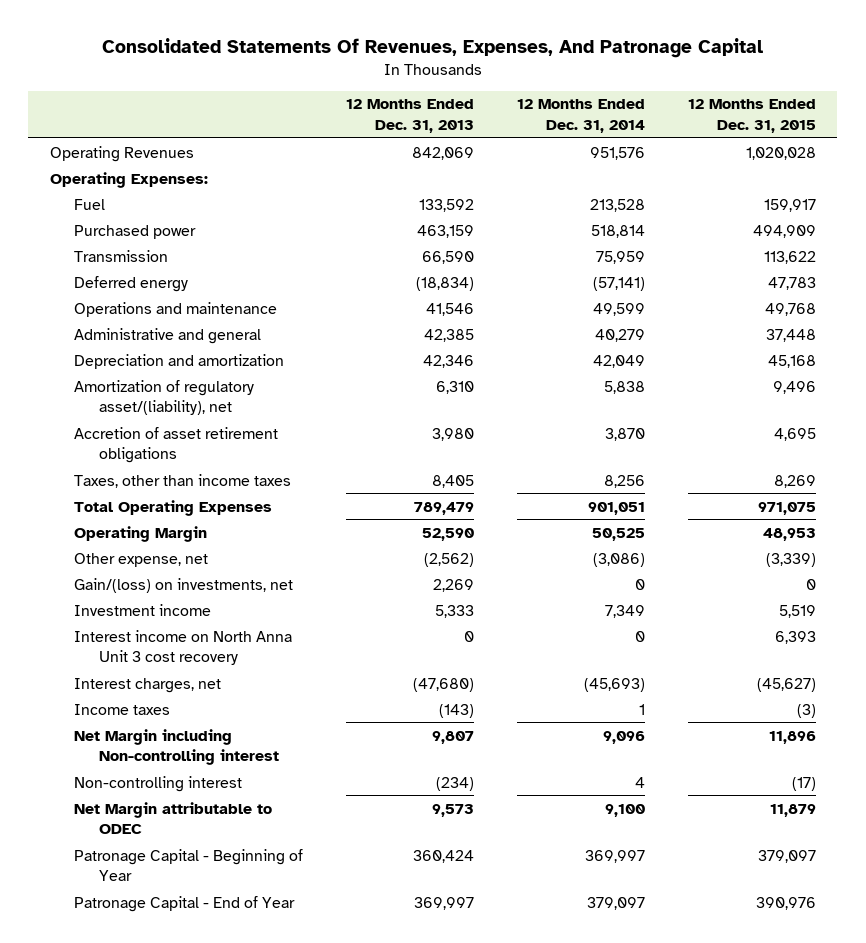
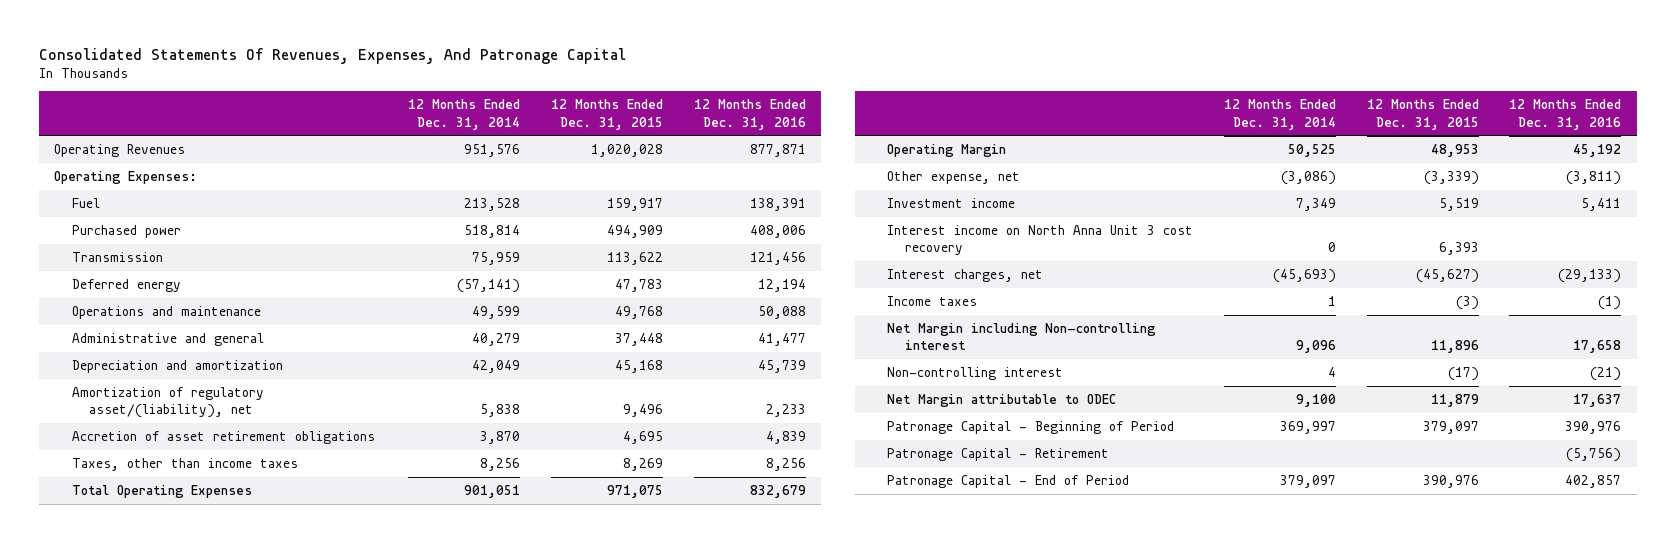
[346,99,475,134] 12 Months Ended Dec. 31, 2013 -> none
none -> [693,99,806,130] 12 Months Ended Dec. 31, 2016
[74,577,294,593] Gain/(loss) on investments, net -> none
[74,848,304,882] Patronage Capital - Beginning of Year -> [887,420,1175,434] Patronage Capital - Beginning of Period
none -> [887,447,1110,461] Patronage Capital - Retirement
[74,895,296,912] Patronage Capital - End of Year -> [887,474,1130,488] Patronage Capital - End of Period

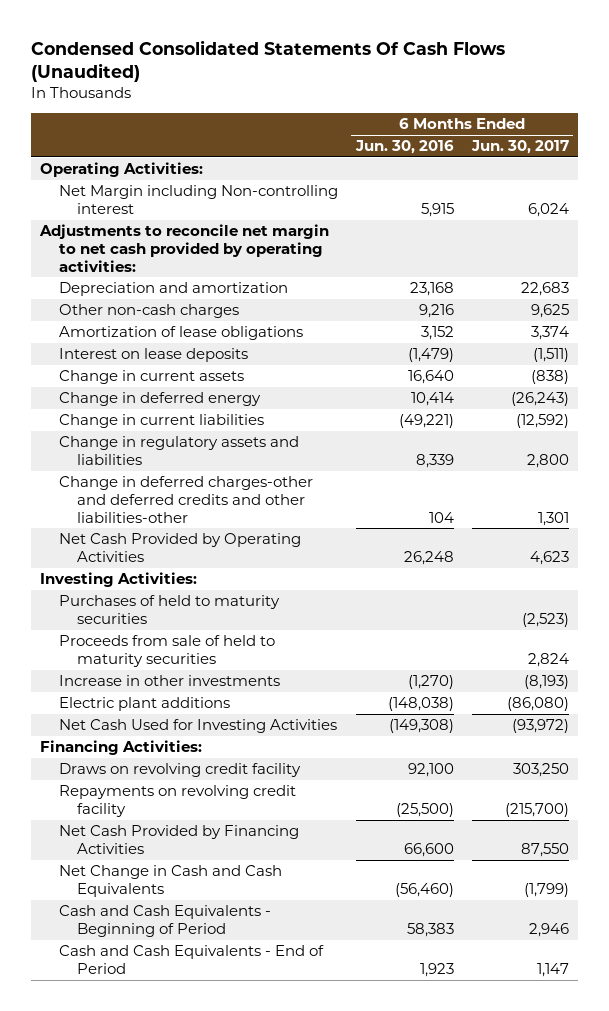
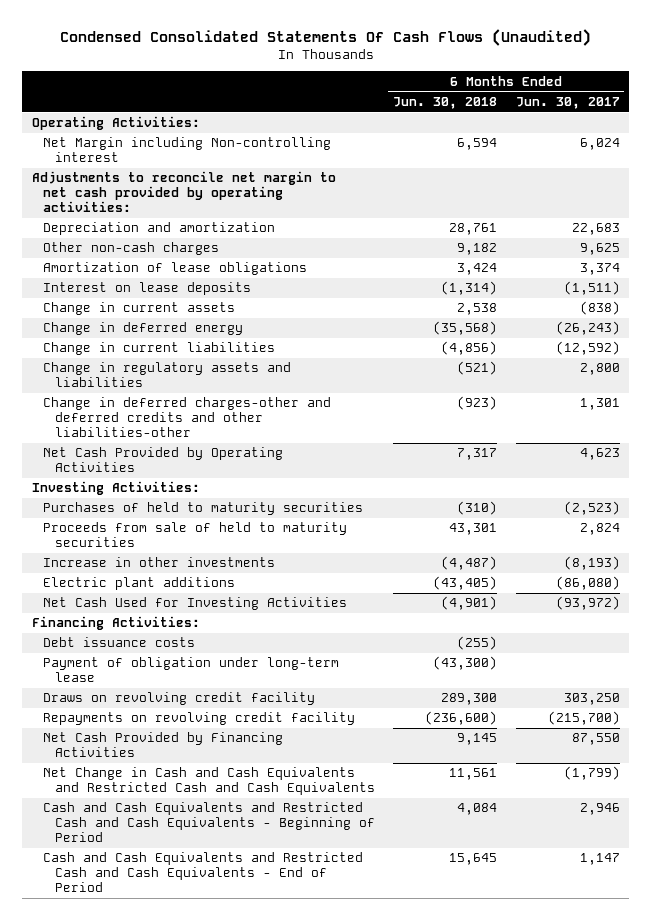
[354,140,454,155] Jun. 30, 2016 -> none
none -> [393,96,498,109] Jun. 30, 2018
none -> [43,637,196,648] Debt issuance costs
none -> [43,657,340,683] Payment of obligation under long-term lease
[58,865,282,897] Net Change in Cash and Cash Equivalents -> [43,767,375,796] Net Change in Cash and Cash Equivalents and Restricted Cash and Cash Equivalents
[58,905,271,937] Cash and Cash Equivalents - Beginning of Period -> [43,802,375,843] Cash and Cash Equivalents and Restricted Cash and Cash Equivalents - Beginning of Period
[58,945,324,974] Cash and Cash Equivalents - End of Period -> [43,852,364,893] Cash and Cash Equivalents and Restricted Cash and Cash Equivalents - End of Period

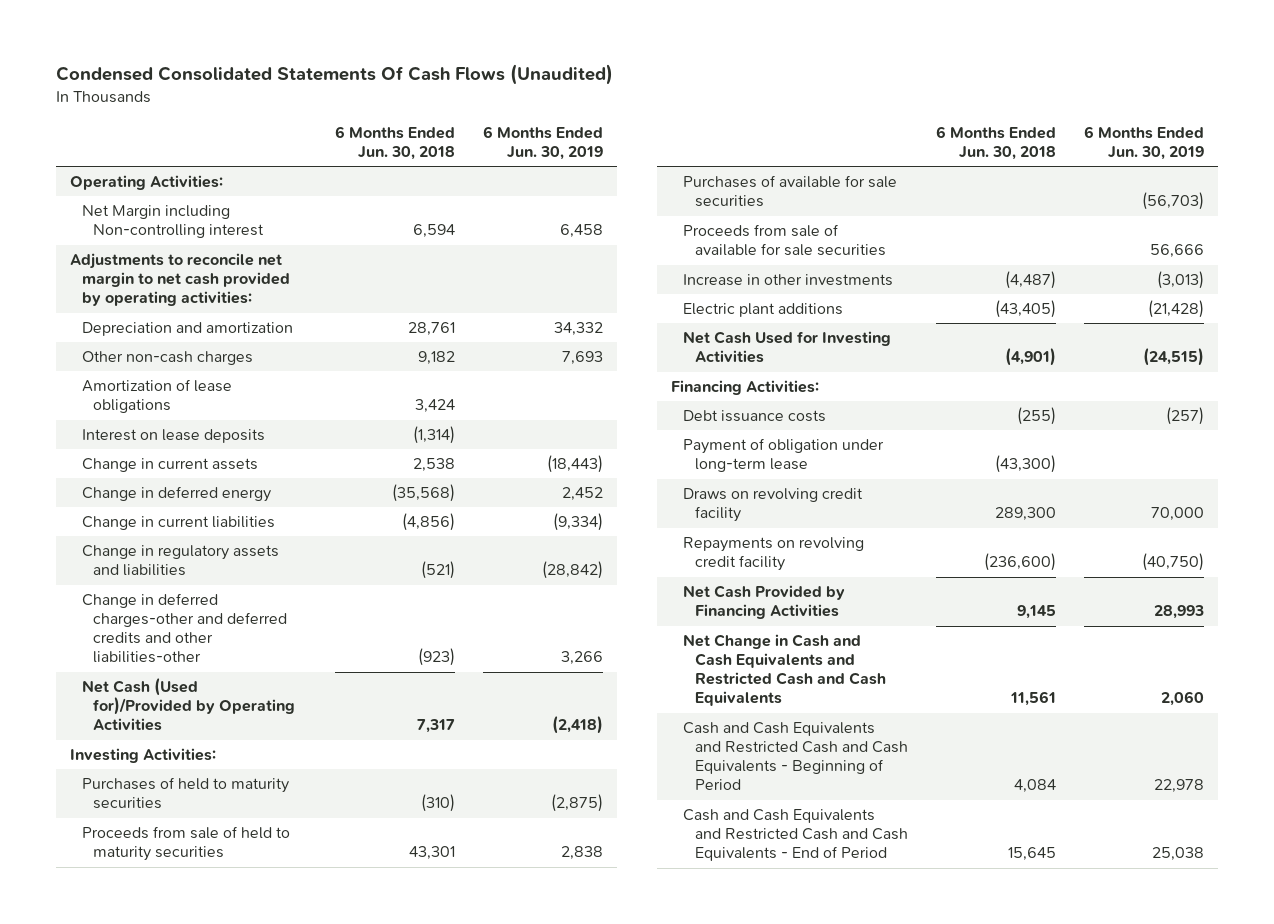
[515,96,620,109] Jun. 30, 2017 -> none
none -> [482,125,603,160] 6 Months Ended Jun. 30, 2019
[43,447,284,473] Net Cash Provided by Operating Activities -> [81,678,296,732] Net Cash (Used for)/Provided by Operating Activities
none -> [682,175,897,208] Purchases of available for sale securities
none -> [682,224,886,257] Proceeds from sale of available for sale securities

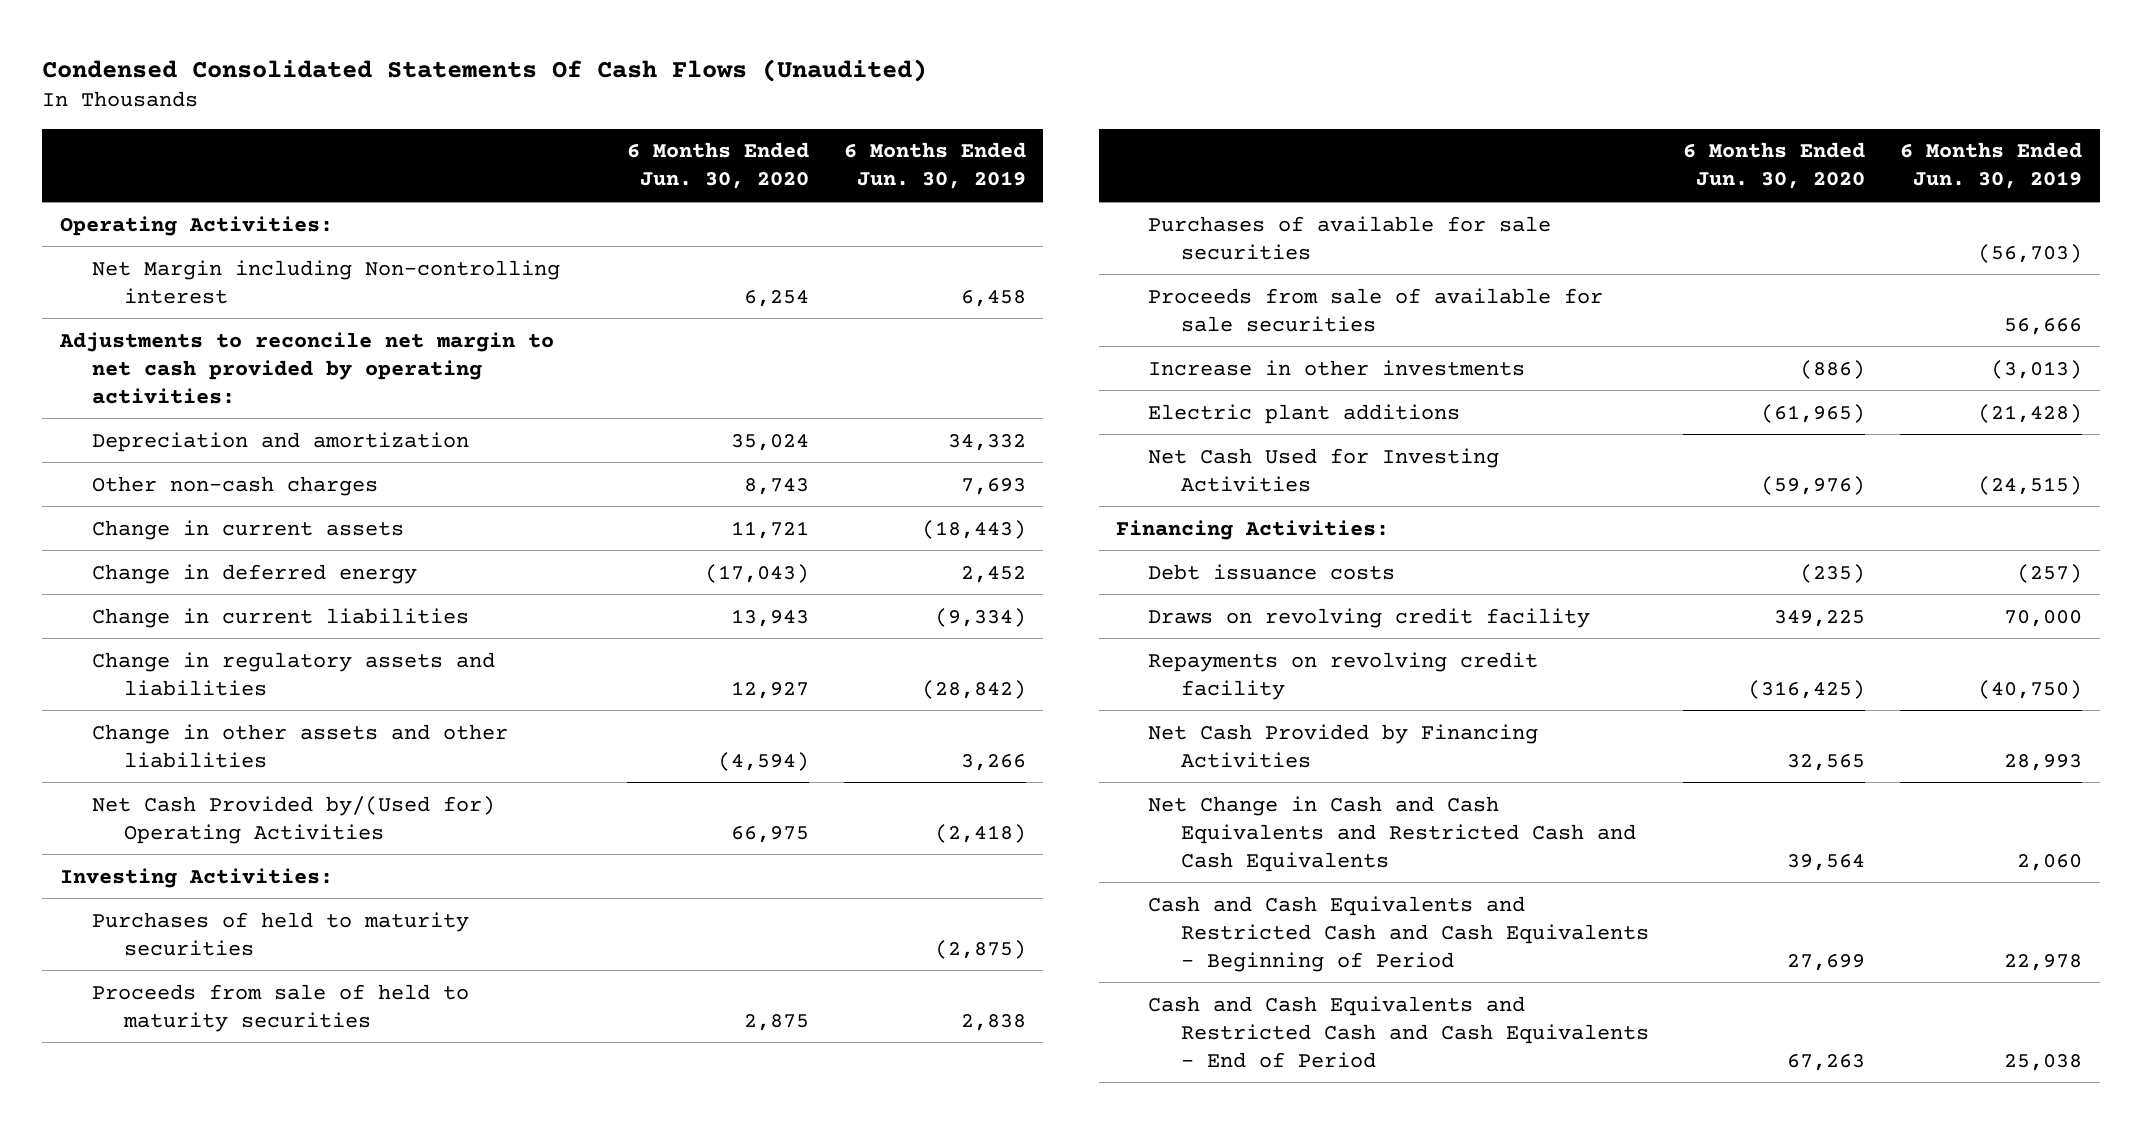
[334,125,455,160] 6 Months Ended Jun. 30, 2018 -> none
none -> [626,142,809,190] 6 Months Ended Jun. 30, 2020
[81,379,232,414] Amortization of lease obligations -> none
[81,429,265,444] Interest on lease deposits -> none
[81,593,288,664] Change in deferred charges-other and deferred credits and other liabilities-other -> [91,723,508,768] Change in other assets and other liabilities
[81,678,296,732] Net Cash (Used for)/Provided by Operating Activities -> [91,795,495,844] Net Cash Provided by/(Used for) Operating Activities
[682,438,884,473] Payment of obligation under long-term lease -> none

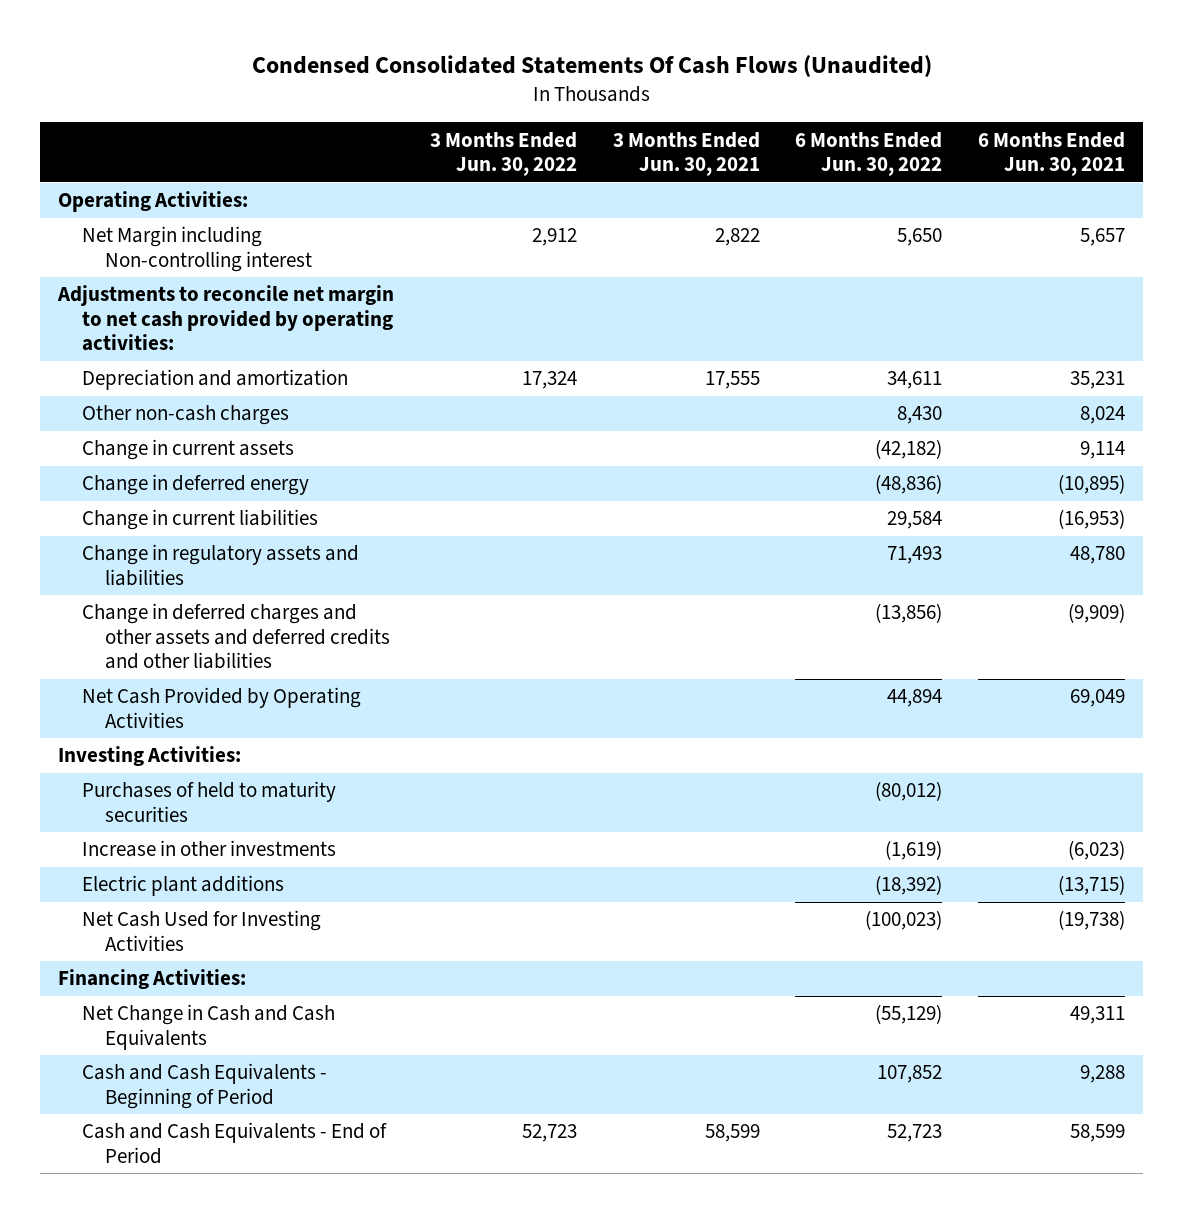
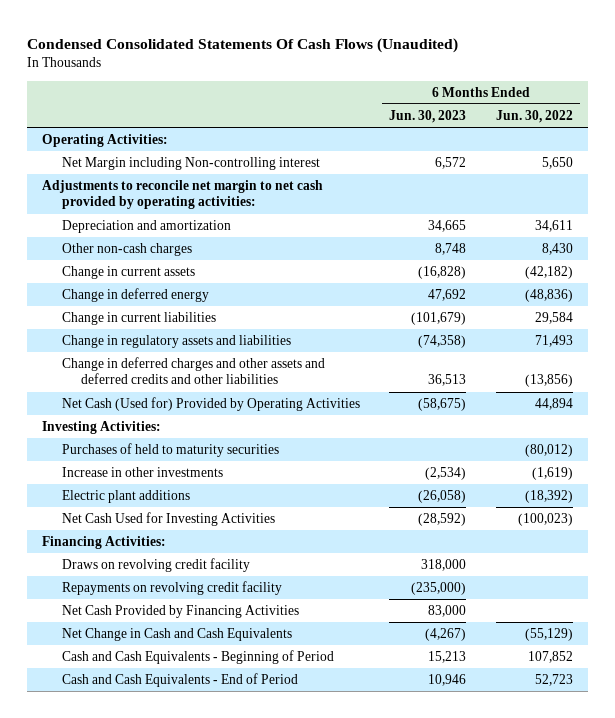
[429,131,577,177] 3 Months Ended Jun. 30, 2022 -> none
[612,131,760,177] 3 Months Ended Jun. 30, 2021 -> none
[978,131,1126,177] 6 Months Ended Jun. 30, 2021 -> none
none -> [389,109,467,123] Jun. 30, 2023
[81,687,361,728] Net Cash Provided by Operating Activities -> [61,397,360,412] Net Cash (Used for) Provided by Operating Activities
none -> [61,558,250,573] Draws on revolving credit facility
none -> [61,581,282,596] Repayments on revolving credit facility
none -> [61,605,299,619] Net Cash Provided by Financing Activities

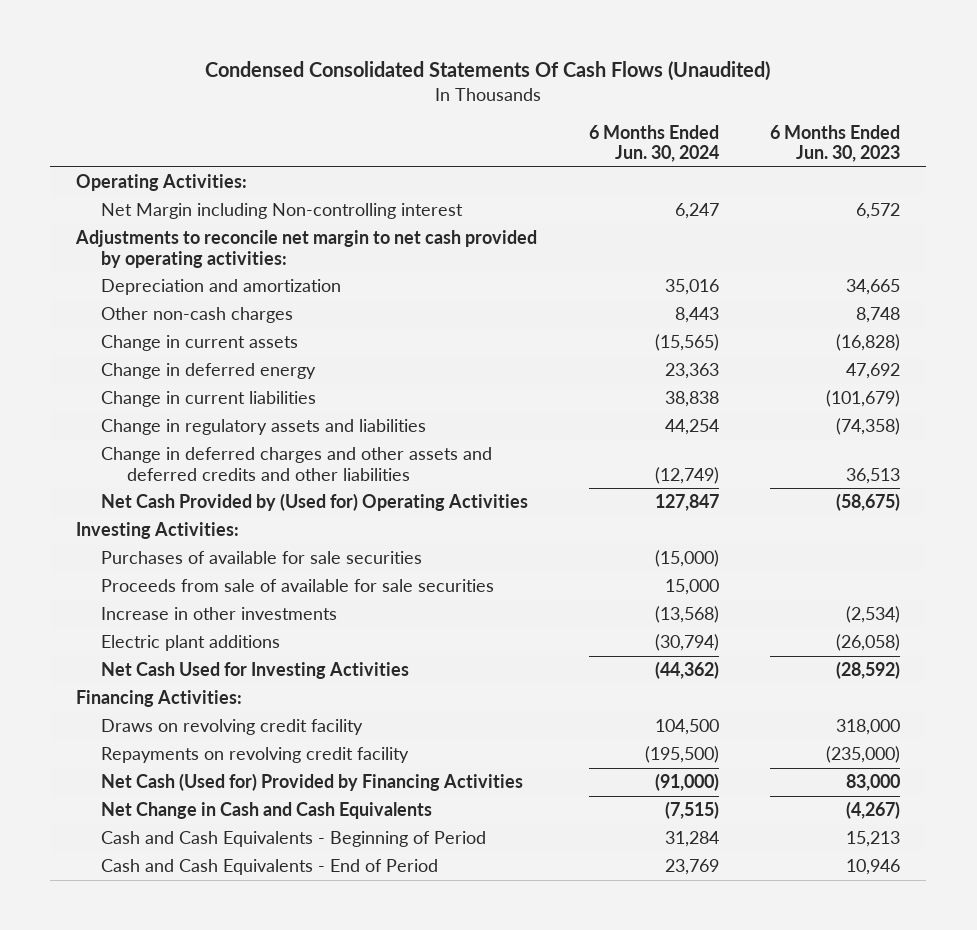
[495,109,573,123] Jun. 30, 2022 -> none
none -> [588,124,719,163] 6 Months Ended Jun. 30, 2024
[61,397,360,412] Net Cash (Used for) Provided by Operating Activities -> [101,493,529,512] Net Cash Provided by (Used for) Operating Activities
[61,443,279,458] Purchases of held to maturity securities -> none
none -> [101,551,423,565] Purchases of available for sale securities
none -> [101,579,495,593] Proceeds from sale of available for sale securities
[61,605,299,619] Net Cash Provided by Financing Activities -> [101,773,524,792] Net Cash (Used for) Provided by Financing Activities

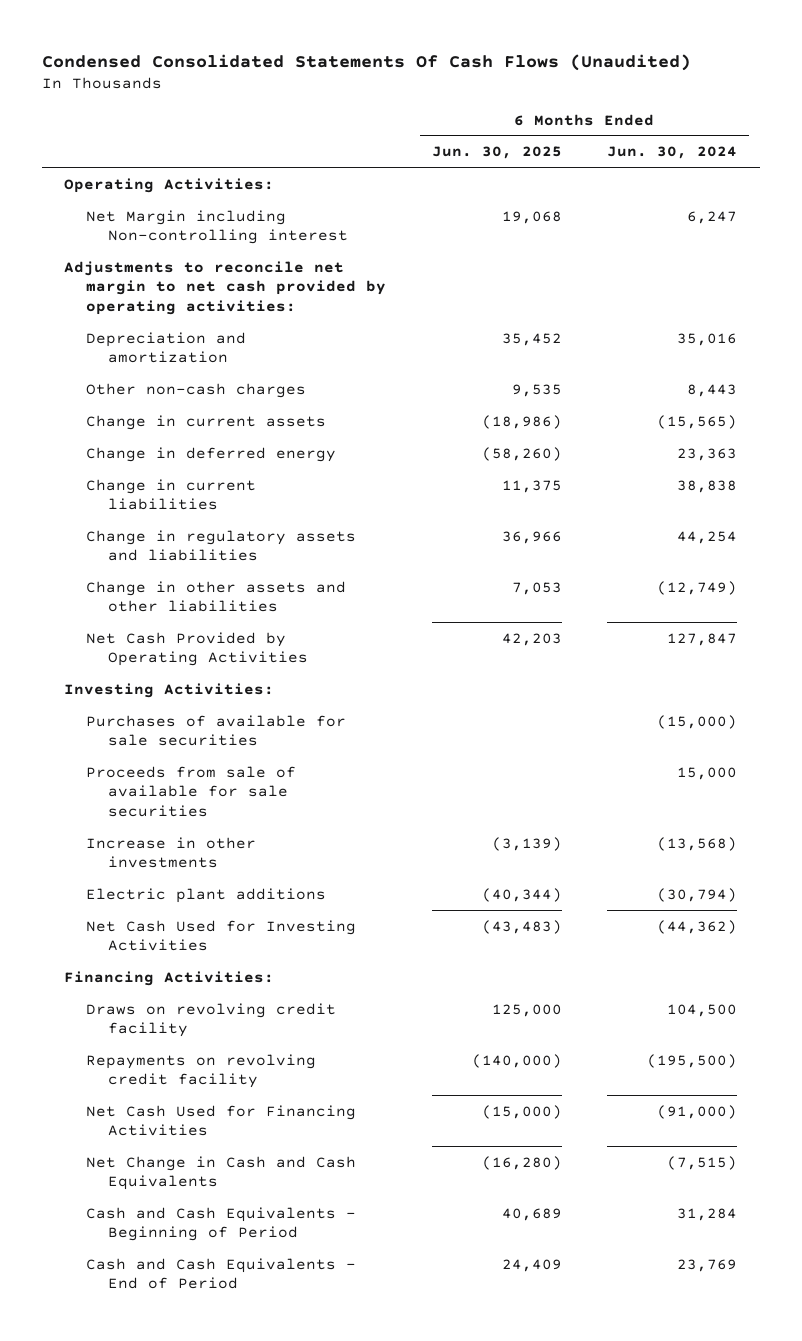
[770,124,901,163] 6 Months Ended Jun. 30, 2023 -> none
none -> [431,146,562,160] Jun. 30, 2025
[101,447,493,481] Change in deferred charges and other assets and deferred credits and other liabilities -> [86,580,347,613] Change in other assets and other liabilities
[101,493,529,512] Net Cash Provided by (Used for) Operating Activities -> [86,631,308,667] Net Cash Provided by Operating Activities
[101,773,524,792] Net Cash (Used for) Provided by Financing Activities -> [86,1104,357,1137] Net Cash Used for Financing Activities

